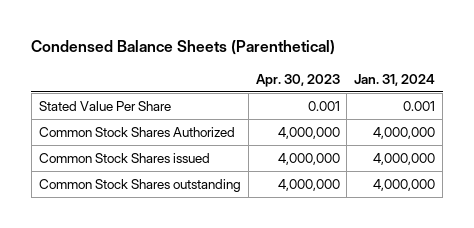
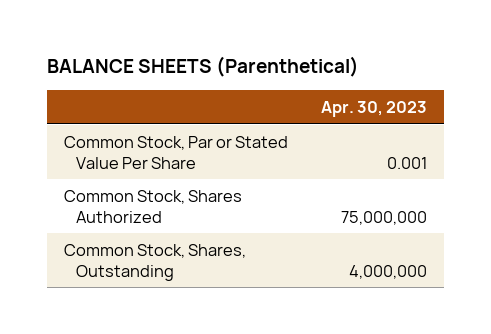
[31,40,336,56] Condensed Balance Sheets (Parenthetical) -> [47,56,360,78] BALANCE SHEETS (Parenthetical)
[354,73,436,86] Jan. 31, 2024 -> none
[38,152,210,163] Common Stock Shares issued -> none
[38,100,171,111] Stated Value Per Share -> [63,135,288,169] Common Stock, Par or Stated Value Per Share
[38,126,235,137] Common Stock Shares Authorized -> [63,189,242,223] Common Stock, Shares Authorized
[277,126,340,139] 4,000,000 -> [341,210,428,225] 75,000,000
[38,178,241,192] Common Stock Shares outstanding -> [63,243,246,281] Common Stock, Shares, Outstanding

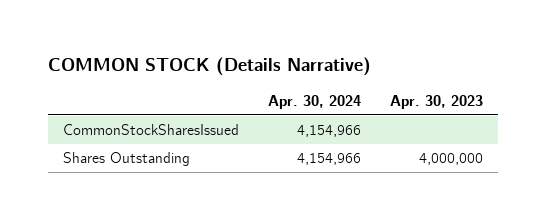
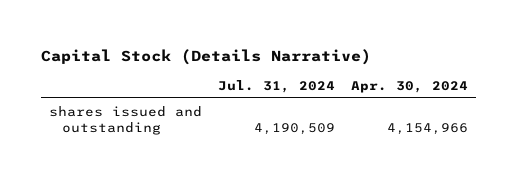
[48,57,372,77] COMMON STOCK (Details Narrative) -> [40,48,371,65] Capital Stock (Details Narrative)
[390,94,484,109] Apr. 30, 2023 -> none
none -> [218,80,336,94] Jul. 31, 2024
[62,152,190,167] Shares Outstanding -> none
[62,124,239,136] CommonStockSharesIssued -> [49,105,203,136] shares issued and outstanding

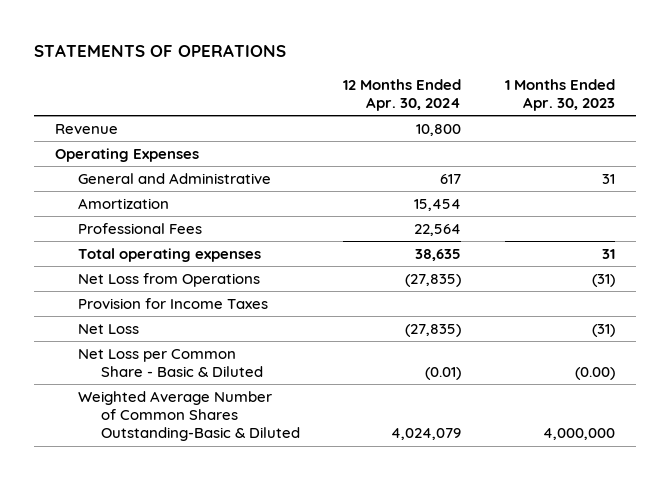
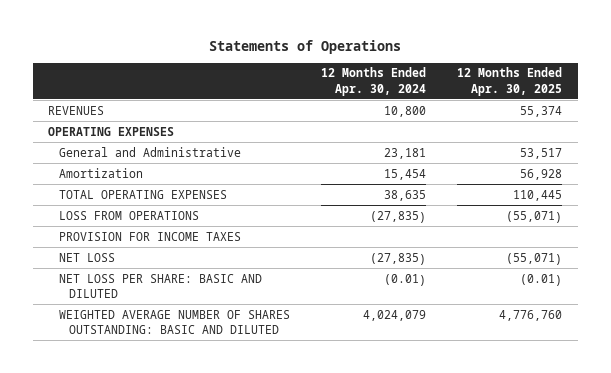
[33,43,286,57] STATEMENTS OF OPERATIONS -> [209,40,402,55] Statements of Operations
[504,78,615,111] 1 Months Ended Apr. 30, 2023 -> none
none -> [457,67,563,96] 12 Months Ended Apr. 30, 2025
[55,123,119,134] Revenue -> [48,105,105,115] REVENUES
[55,147,200,162] Operating Expenses -> [48,126,175,136] OPERATING EXPENSES
[440,173,462,184] 617 -> [383,147,426,159] 23,181
[78,222,203,234] Professional Fees -> none
[78,247,262,262] Total operating expenses -> [58,189,227,199] TOTAL OPERATING EXPENSES
[78,272,261,287] Net Loss from Operations -> [58,210,199,220] LOSS FROM OPERATIONS
[78,297,269,309] Provision for Income Taxes -> [58,231,241,241] PROVISION FOR INCOME TAXES
[78,323,140,334] Net Loss -> [58,252,115,262] NET LOSS
[78,348,264,378] Net Loss per Common Share - Basic & Diluted -> [58,273,262,298] NET LOSS PER SHARE: BASIC AND DILUTED
[78,390,301,442] Weighted Average Number of Common Shares Outstanding-Basic & Diluted -> [58,309,290,334] WEIGHTED AVERAGE NUMBER OF SHARES OUTSTANDING: BASIC AND DILUTED

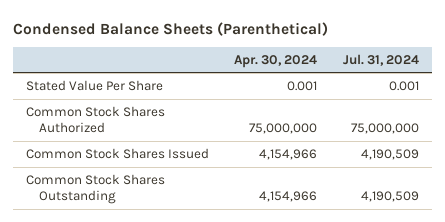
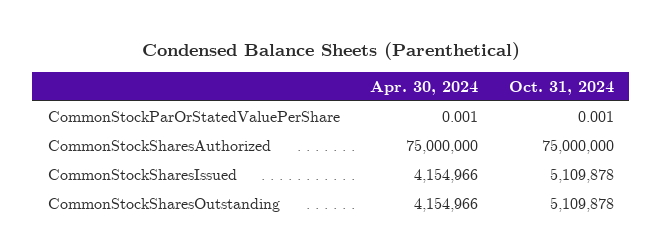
[343,53,420,66] Jul. 31, 2024 -> none
none -> [508,80,614,95] Oct. 31, 2024
[25,79,163,91] Stated Value Per Share -> [47,110,340,122] CommonStockParOrStatedValuePerShare
[25,105,165,134] Common Stock Shares Authorized -> [47,139,271,151] CommonStockSharesAuthorized
[25,147,209,159] Common Stock Shares Issued -> [47,168,237,180] CommonStockSharesIssued
[25,173,165,205] Common Stock Shares Outstanding -> [47,197,280,212] CommonStockSharesOutstanding

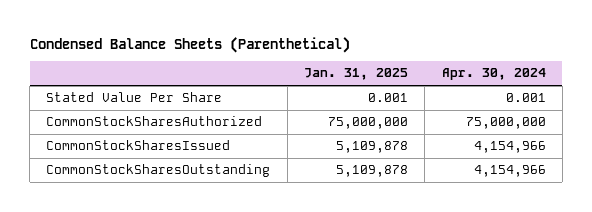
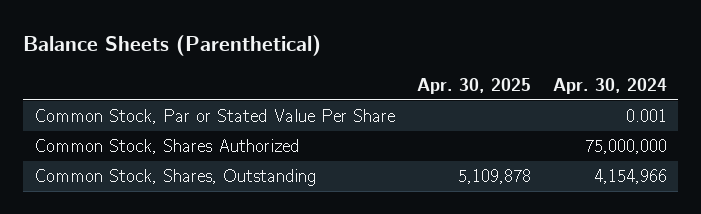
[29,36,350,53] Condensed Balance Sheets (Parenthetical) -> [23,35,322,57] Balance Sheets (Parenthetical)
[303,68,408,81] Jan. 31, 2025 -> none
none -> [417,78,532,95] Apr. 30, 2025
[46,140,231,151] CommonStockSharesIssued -> none
[46,92,223,103] Stated Value Per Share -> [34,109,396,125] Common Stock, Par or Stated Value Per Share
[46,116,263,127] CommonStockSharesAuthorized -> [34,139,300,155] Common Stock, Shares Authorized
[46,164,271,178] CommonStockSharesOutstanding -> [34,169,317,187] Common Stock, Shares, Outstanding

